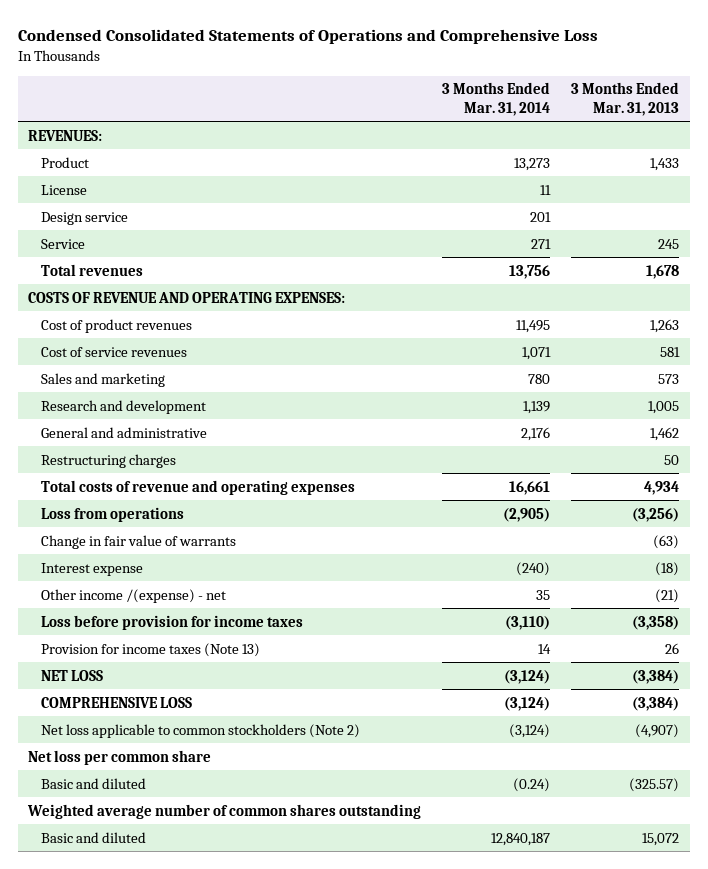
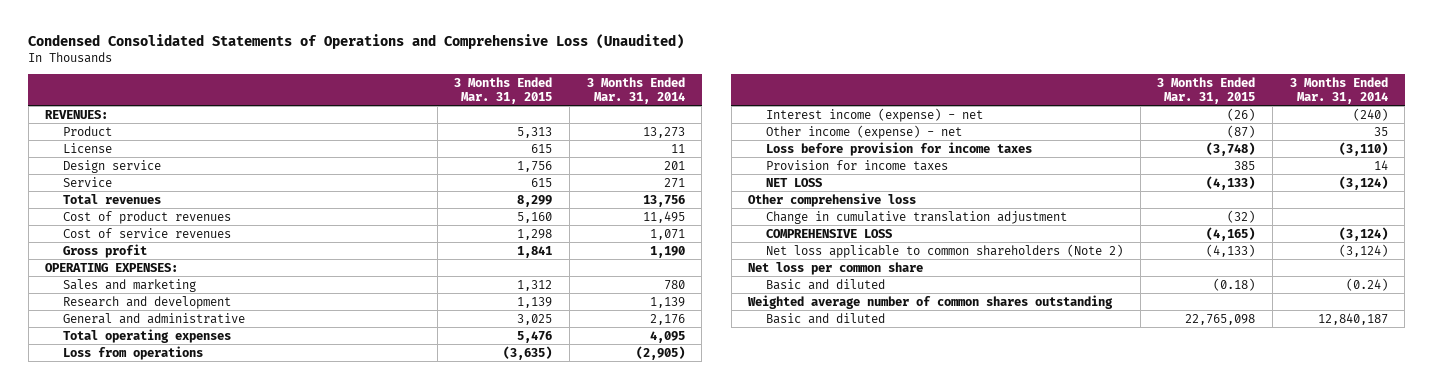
[17,28,598,44] Condensed Consolidated Statements of Operations and Comprehensive Loss -> [28,34,685,50] Condensed Consolidated Statements of Operations and Comprehensive Loss (Unaudited)
[571,82,680,117] 3 Months Ended Mar. 31, 2013 -> none
none -> [454,77,553,104] 3 Months Ended Mar. 31, 2015
[28,291,346,303] COSTS OF REVENUE AND OPERATING EXPENSES: -> none
none -> [62,243,147,258] Gross profit
none -> [45,262,179,272] OPERATING EXPENSES:
[40,453,176,468] Restructuring charges -> none
[40,479,355,495] Total costs of revenue and operating expenses -> none
none -> [62,328,231,343] Total operating expenses
[40,534,236,549] Change in fair value of warrants -> none
[40,562,143,576] Interest expense -> [766,107,984,122] Interest income (expense) - net
[40,588,226,603] Other income /(expense) - net -> [766,124,963,139] Other income (expense) - net
[40,642,260,657] Provision for income taxes (Note 13) -> [766,159,949,171] Provision for income taxes
none -> [748,192,917,207] Other comprehensive loss
none -> [766,210,1068,224] Change in cumulative translation adjustment
[40,723,360,738] Net loss applicable to common stockholders (Note 2) -> [766,243,1124,258] Net loss applicable to common shareholders (Note 2)

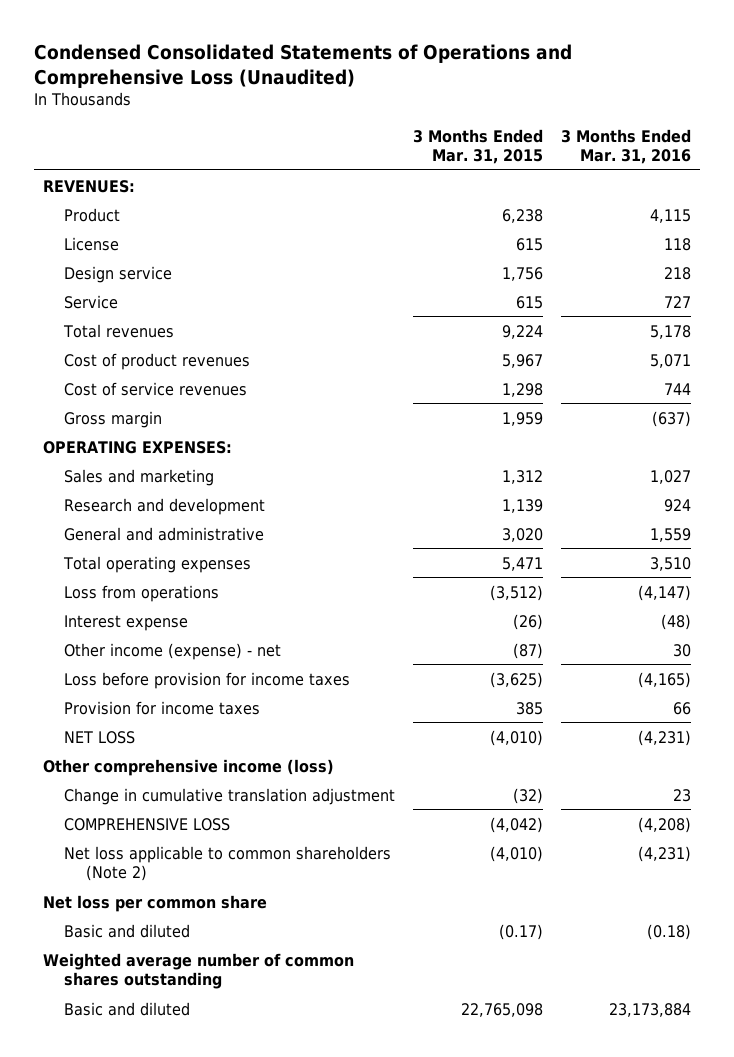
[586,77,685,104] 3 Months Ended Mar. 31, 2014 -> none
none -> [560,128,691,164] 3 Months Ended Mar. 31, 2016
[517,126,553,138] 5,313 -> [502,208,544,223] 6,238
[517,194,553,207] 8,299 -> [502,324,544,339] 9,224
[517,211,553,223] 5,160 -> [502,353,544,368] 5,967
[62,243,147,258] Gross profit -> [64,410,163,428] Gross margin
[517,245,553,258] 1,841 -> [502,411,544,426] 1,959
[517,313,553,325] 3,025 -> [502,527,544,542] 3,020
[517,330,553,343] 5,476 -> [502,556,544,571] 5,471
[503,345,553,360] (3,635) -> [490,584,544,601] (3,512)
[766,107,984,122] Interest income (expense) - net -> [64,614,189,631] Interest expense
[1206,141,1256,156] (3,748) -> [490,671,544,688] (3,625)
[1206,175,1256,190] (4,133) -> [490,729,544,746] (4,010)
[748,192,917,207] Other comprehensive loss -> [42,758,334,776] Other comprehensive income (loss)
[1206,226,1256,241] (4,165) -> [490,816,544,833] (4,042)
[1206,243,1256,257] (4,133) -> [490,845,544,862] (4,010)
[1213,277,1256,291] (0.18) -> [499,923,544,940] (0.17)

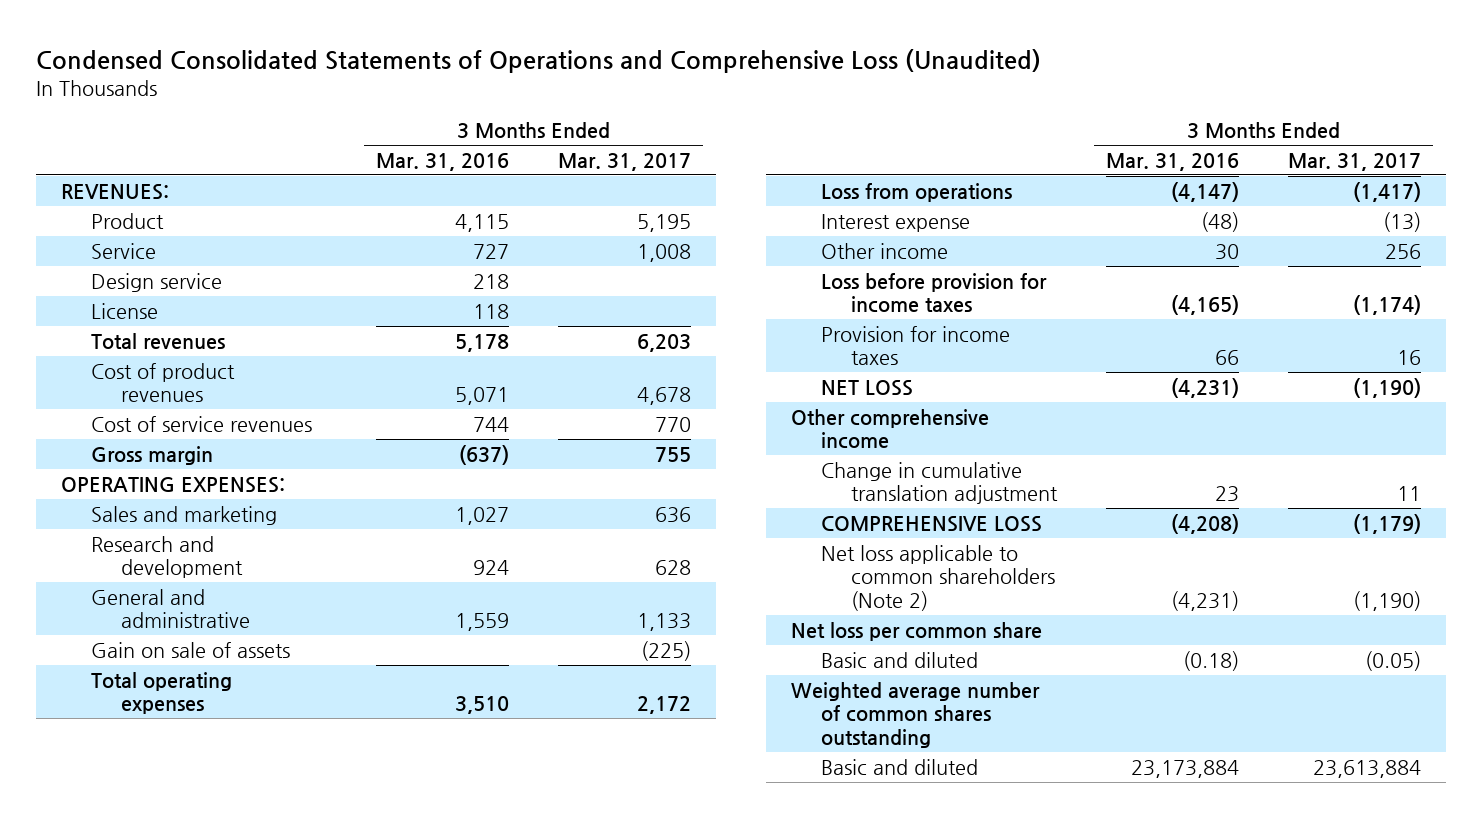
[413,128,544,164] 3 Months Ended Mar. 31, 2015 -> none
none -> [558,153,692,172] Mar. 31, 2017
[64,265,173,283] Design service -> [91,272,223,292] Design service
[64,236,120,251] License -> [91,302,159,319] License
none -> [91,641,291,658] Gain on sale of assets
[64,642,282,660] Other income (expense) - net -> [820,242,948,259] Other income
[42,758,334,776] Other comprehensive income (loss) -> [790,408,989,450] Other comprehensive income

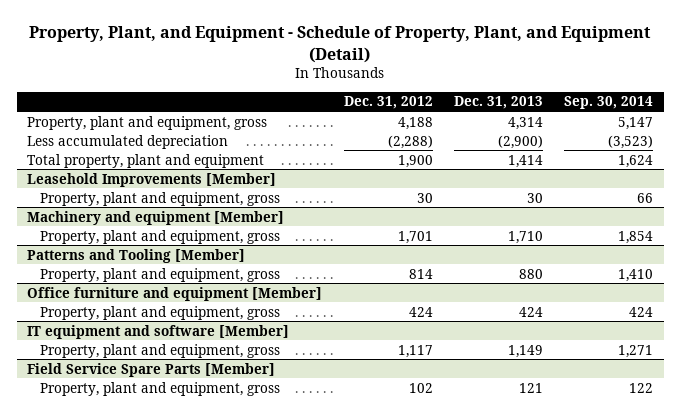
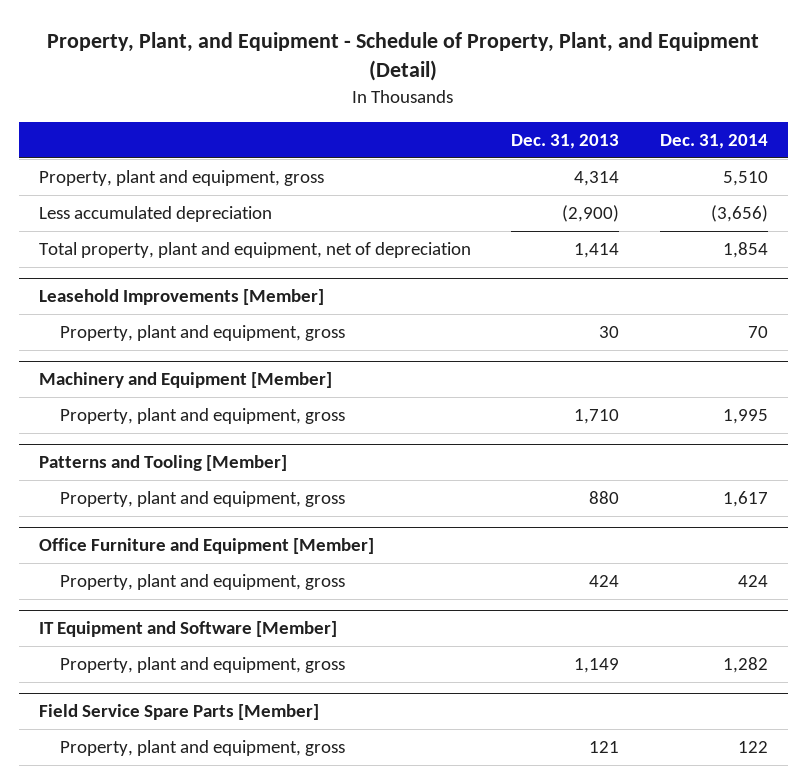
[343,96,433,110] Dec. 31, 2012 -> none
[564,96,654,110] Sep. 30, 2014 -> none
none -> [659,133,768,149] Dec. 31, 2014
[27,153,265,168] Total property, plant and equipment -> [38,242,471,259] Total property, plant and equipment, net of depreciation
[27,210,285,225] Machinery and equipment [Member] -> [38,372,332,389] Machinery and Equipment [Member]
[27,286,323,301] Office furniture and equipment [Member] -> [38,538,374,555] Office Furniture and Equipment [Member]
[27,324,290,339] IT equipment and software [Member] -> [38,621,337,638] IT Equipment and Software [Member]

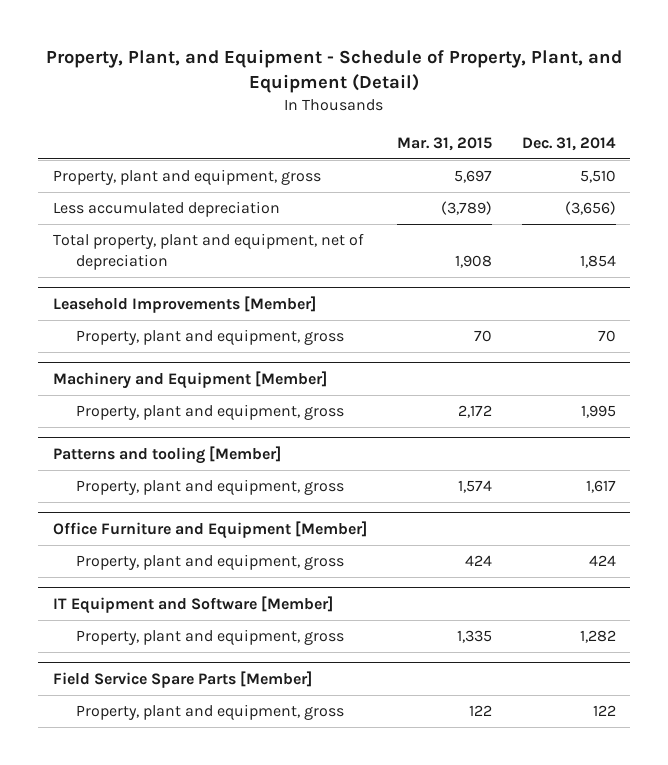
[511,133,620,149] Dec. 31, 2013 -> none
none -> [396,136,492,151] Mar. 31, 2015
[38,455,287,472] Patterns and Tooling [Member] -> [52,445,281,464] Patterns and tooling [Member]

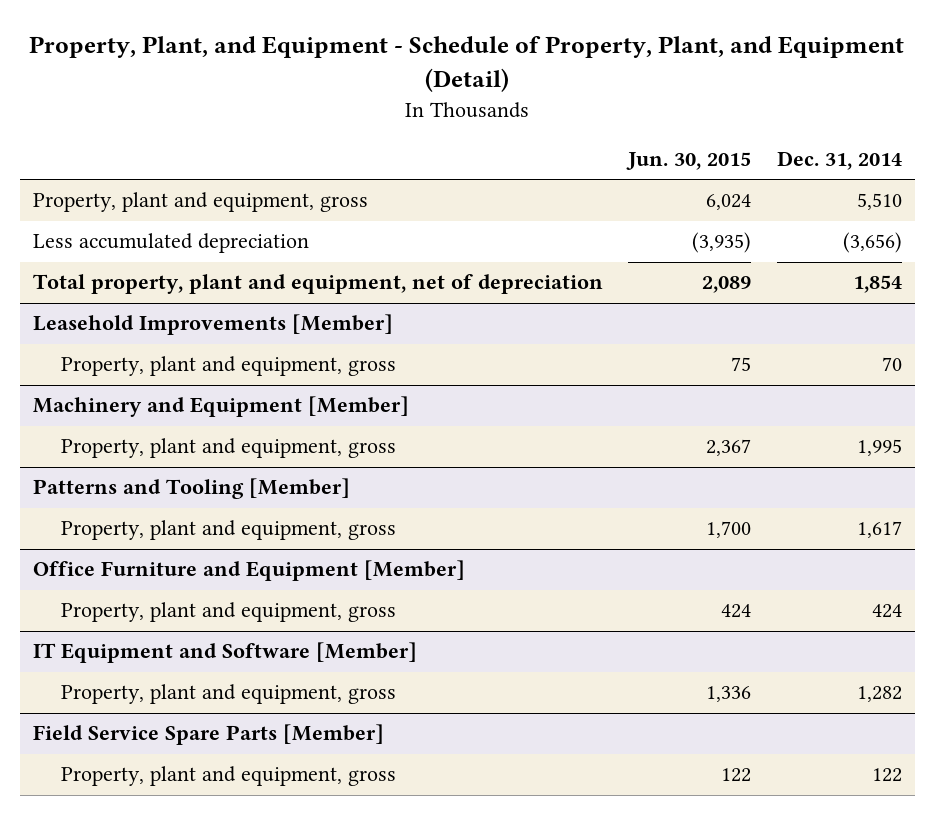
[396,136,492,151] Mar. 31, 2015 -> none
none -> [626,151,752,170] Jun. 30, 2015
[52,445,281,464] Patterns and tooling [Member] -> [32,478,350,500] Patterns and Tooling [Member]

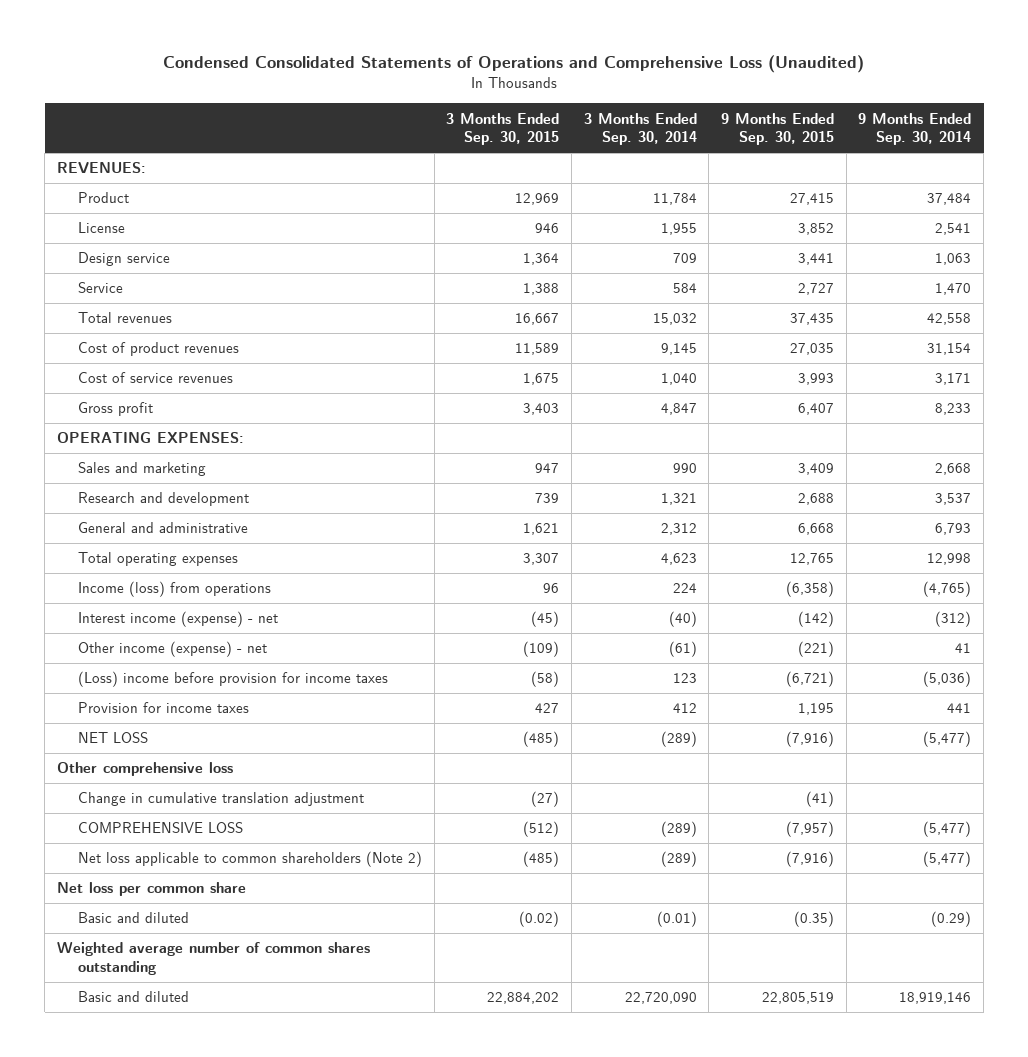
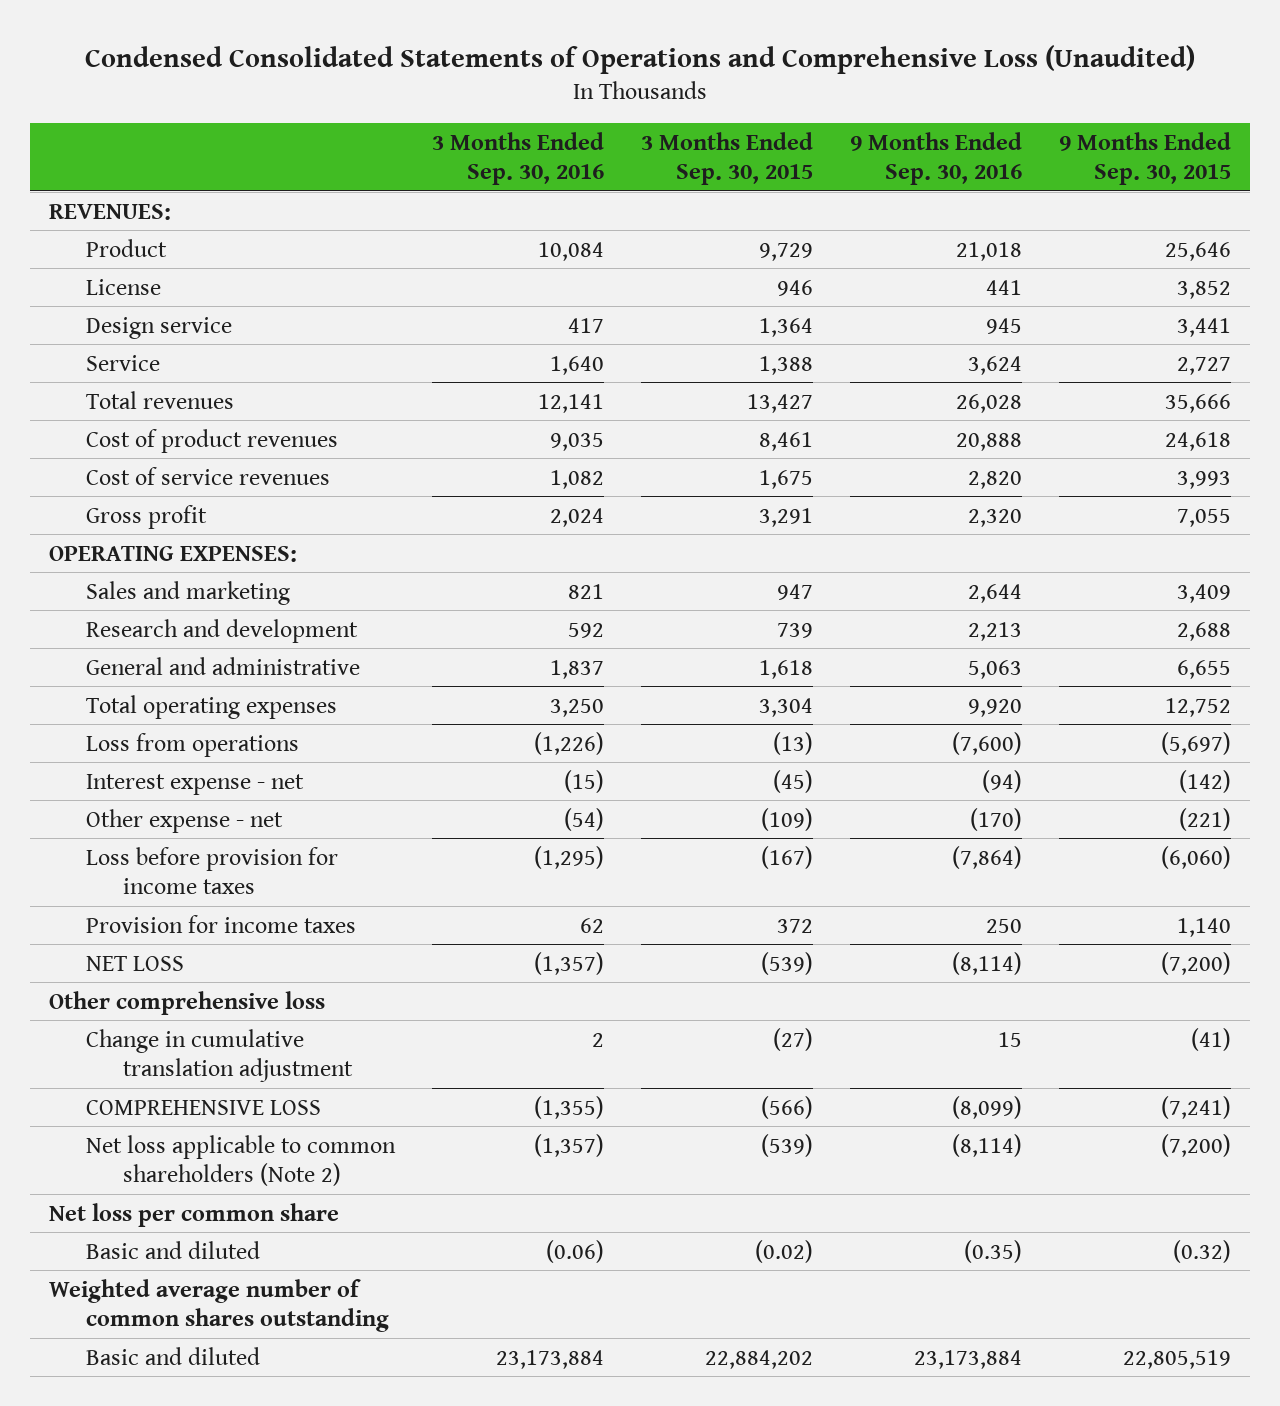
[583,112,697,146] 3 Months Ended Sep. 30, 2014 -> none
[858,112,972,146] 9 Months Ended Sep. 30, 2014 -> none
none -> [431,131,604,185] 3 Months Ended Sep. 30, 2016
none -> [850,131,1023,185] 9 Months Ended Sep. 30, 2016
[515,193,560,206] 12,969 -> [759,242,814,261] 9,729
[790,193,835,206] 27,415 -> [1165,241,1232,261] 25,646
[515,313,560,326] 16,667 -> [747,393,814,413] 13,427
[790,313,835,326] 37,435 -> [1165,393,1232,413] 35,666
[515,343,560,356] 11,589 -> [759,431,814,451] 8,461
[790,343,835,356] 27,035 -> [1165,431,1232,451] 24,618
[523,403,560,416] 3,403 -> [759,507,814,527] 3,291
[798,403,835,416] 6,407 -> [1177,508,1232,527] 7,055
[523,523,560,536] 1,621 -> [759,659,814,679] 1,618
[798,523,835,536] 6,668 -> [1177,659,1232,679] 6,655
[523,553,560,566] 3,307 -> [759,697,814,717] 3,304
[790,553,835,566] 12,765 -> [1165,697,1232,717] 12,752
[77,581,271,598] Income (loss) from operations -> [85,732,299,757] Loss from operations
[543,583,560,594] 96 -> [773,731,814,755] (13)
[786,581,835,598] (6,358) -> [1161,731,1232,755] (5,697)
[77,611,278,628] Interest income (expense) - net -> [85,773,304,795] Interest expense - net
[77,641,267,658] Other income (expense) - net -> [85,808,283,833] Other expense - net
[77,671,388,688] (Loss) income before provision for income taxes -> [85,846,338,894] Loss before provision for income taxes
[531,671,560,688] (58) -> [761,845,814,869] (167)
[786,671,835,688] (6,721) -> [1161,845,1232,869] (6,060)
[535,703,560,714] 427 -> [777,918,814,933] 372
[798,703,835,716] 1,195 -> [1177,917,1232,937] 1,140
[523,731,560,748] (485) -> [761,951,814,975] (539)
[786,731,835,748] (7,916) -> [1161,951,1232,975] (7,200)
[523,821,560,838] (512) -> [761,1095,814,1119] (566)
[786,821,835,838] (7,957) -> [1161,1095,1232,1119] (7,241)
[523,851,560,868] (485) -> [761,1133,814,1157] (539)
[786,851,835,868] (7,916) -> [1161,1133,1232,1157] (7,200)
[794,911,835,928] (0.35) -> [1173,1239,1232,1263] (0.32)

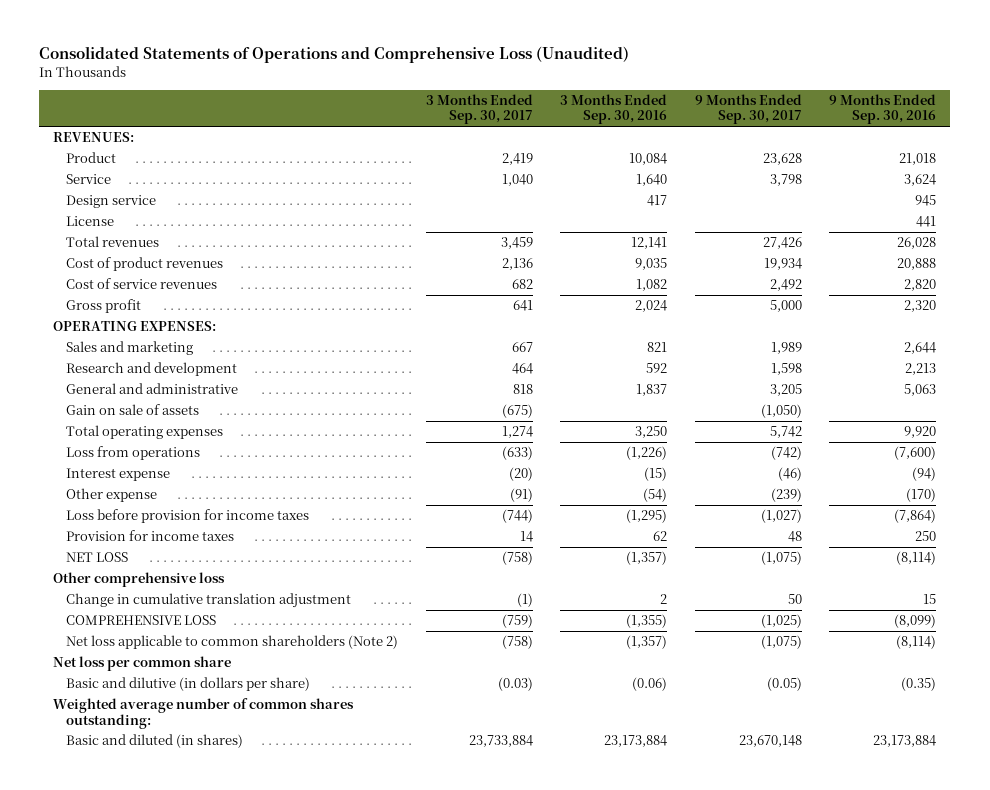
[85,45,1196,75] Condensed Consolidated Statements of Operations and Comprehensive Loss (Unaudited) -> [39,46,630,64] Consolidated Statements of Operations and Comprehensive Loss (Unaudited)
[641,131,814,185] 3 Months Ended Sep. 30, 2015 -> none
[1059,131,1232,185] 9 Months Ended Sep. 30, 2015 -> none
none -> [425,93,533,125] 3 Months Ended Sep. 30, 2017
none -> [694,93,802,125] 9 Months Ended Sep. 30, 2017
[85,316,232,339] Design service -> [65,195,156,209] Design service
[85,278,161,295] License -> [65,216,114,227] License
none -> [65,404,199,416] Gain on sale of assets
[85,773,304,795] Interest expense - net -> [65,468,170,482] Interest expense
[85,808,283,833] Other expense - net -> [65,488,157,503] Other expense
[85,1240,260,1259] Basic and diluted -> [65,677,310,692] Basic and dilutive (in dollars per share)
[48,1278,389,1332] Weighted average number of common shares outstanding -> [53,698,355,729] Weighted average number of common shares outstanding:
[85,1346,260,1365] Basic and diluted -> [65,734,243,749] Basic and diluted (in shares)

